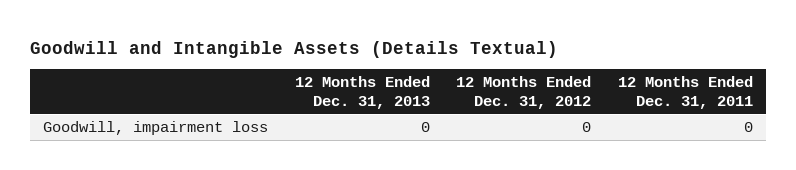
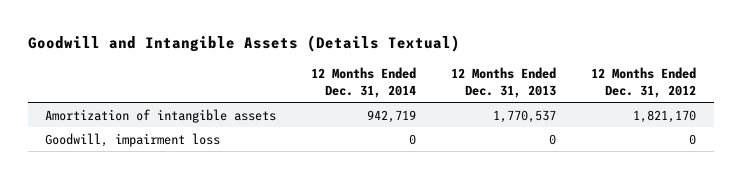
[617,75,753,110] 12 Months Ended Dec. 31, 2011 -> none
none -> [311,67,417,98] 12 Months Ended Dec. 31, 2014
none -> [45,108,277,123] Amortization of intangible assets

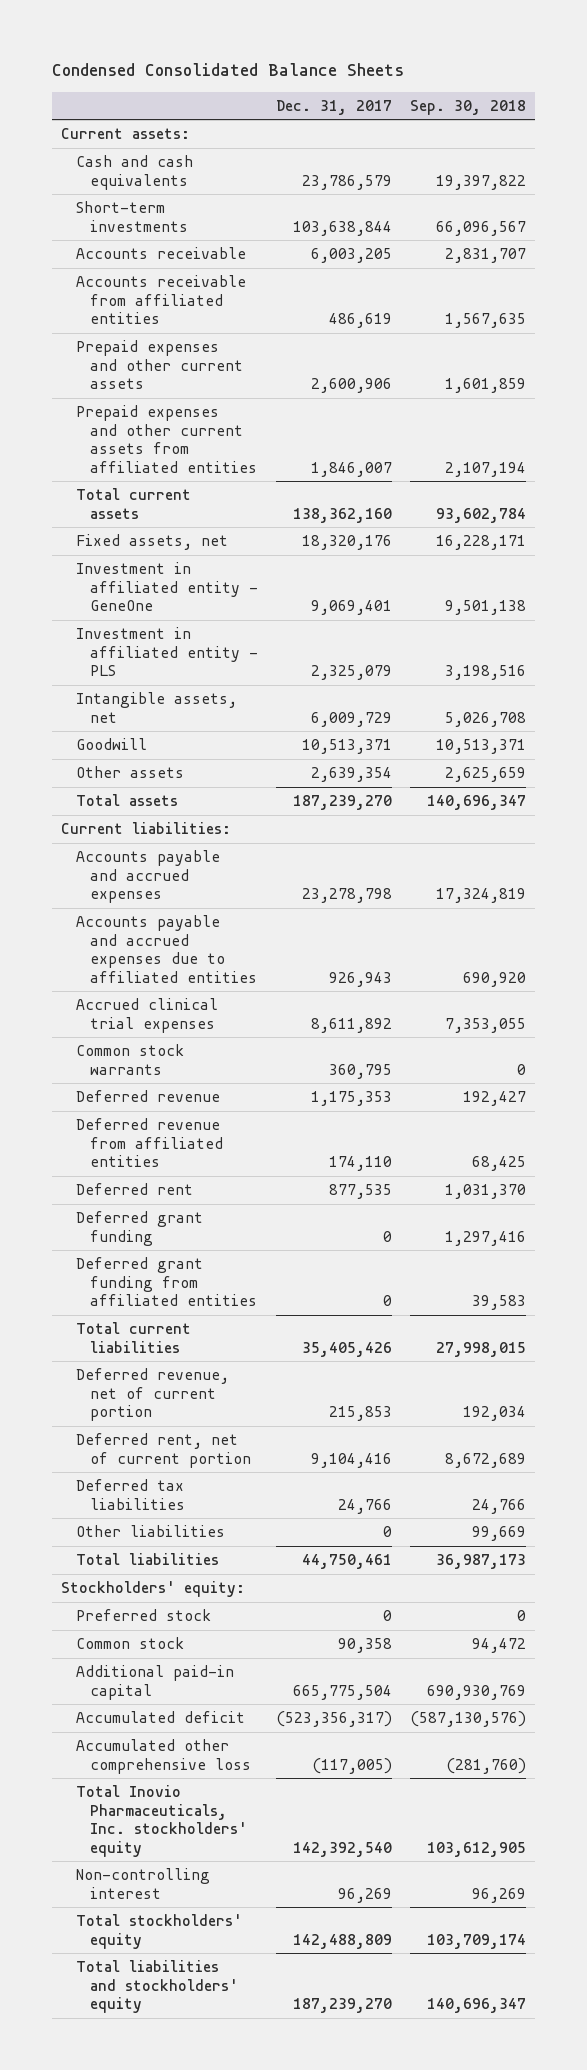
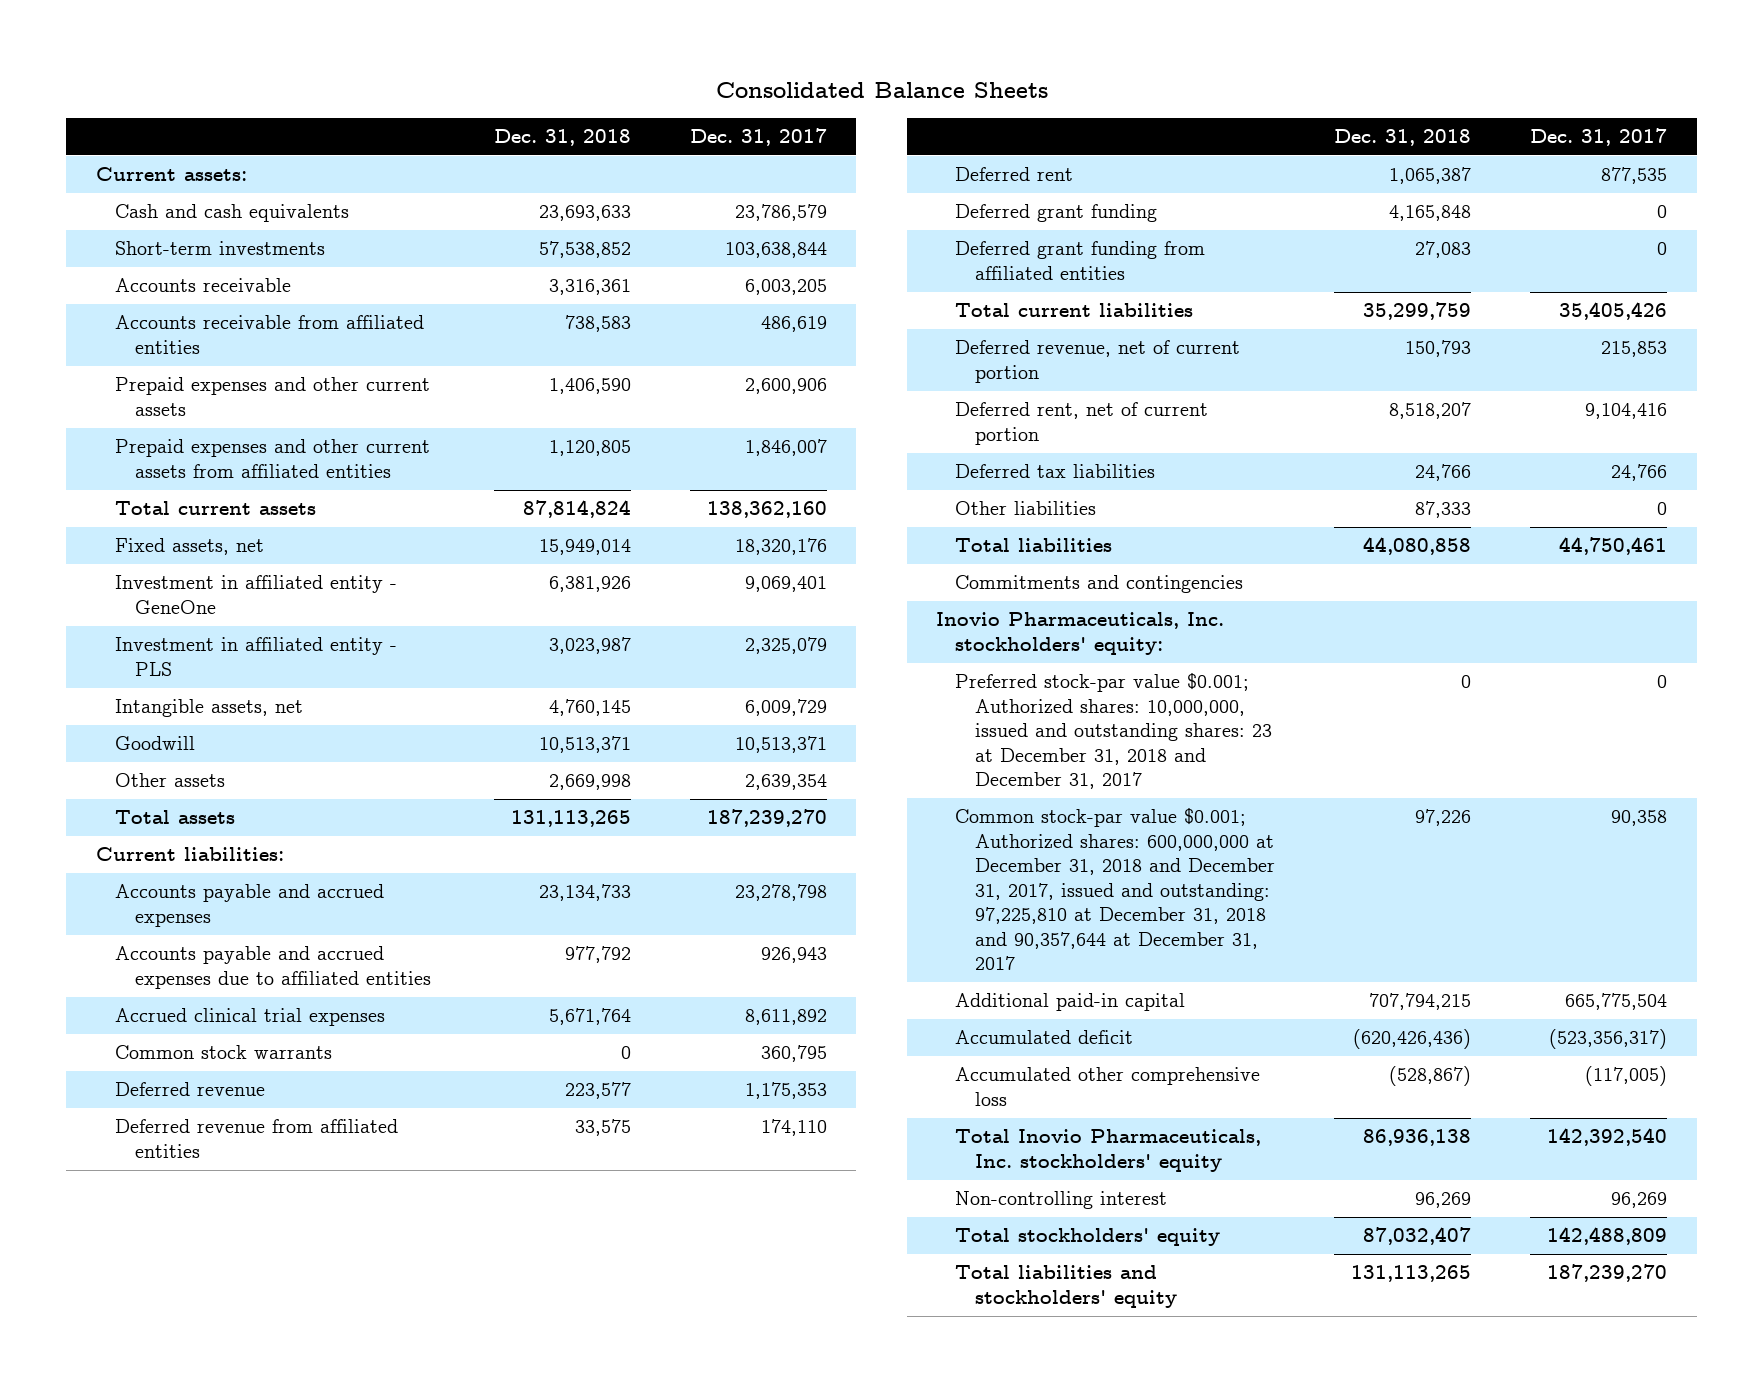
[52,63,405,77] Condensed Consolidated Balance Sheets -> [715,81,1048,98] Consolidated Balance Sheets
[410,99,527,115] Sep. 30, 2018 -> none
none -> [493,129,631,147] Dec. 31, 2018
[61,1581,246,1598] Stockholders' equity: -> none
none -> [955,575,1244,594] Commitments and contingencies
none -> [936,612,1225,655] Inovio Pharmaceuticals, Inc. stockholders' equity:
[75,1609,211,1622] Preferred stock -> [955,673,1272,790] Preferred stock-par value $0.001; Authorized shares: 10,000,000, issued and outstanding shares: 23 at December 31, 2018 and December 31, 2017
[75,1637,184,1650] Common stock -> [955,808,1275,971] Common stock-par value $0.001; Authorized shares: 600,000,000 at December 31, 2018 and December 31, 2017, issued and outstanding: 97,225,810 at December 31, 2018 and 90,357,644 at December 31, 2017

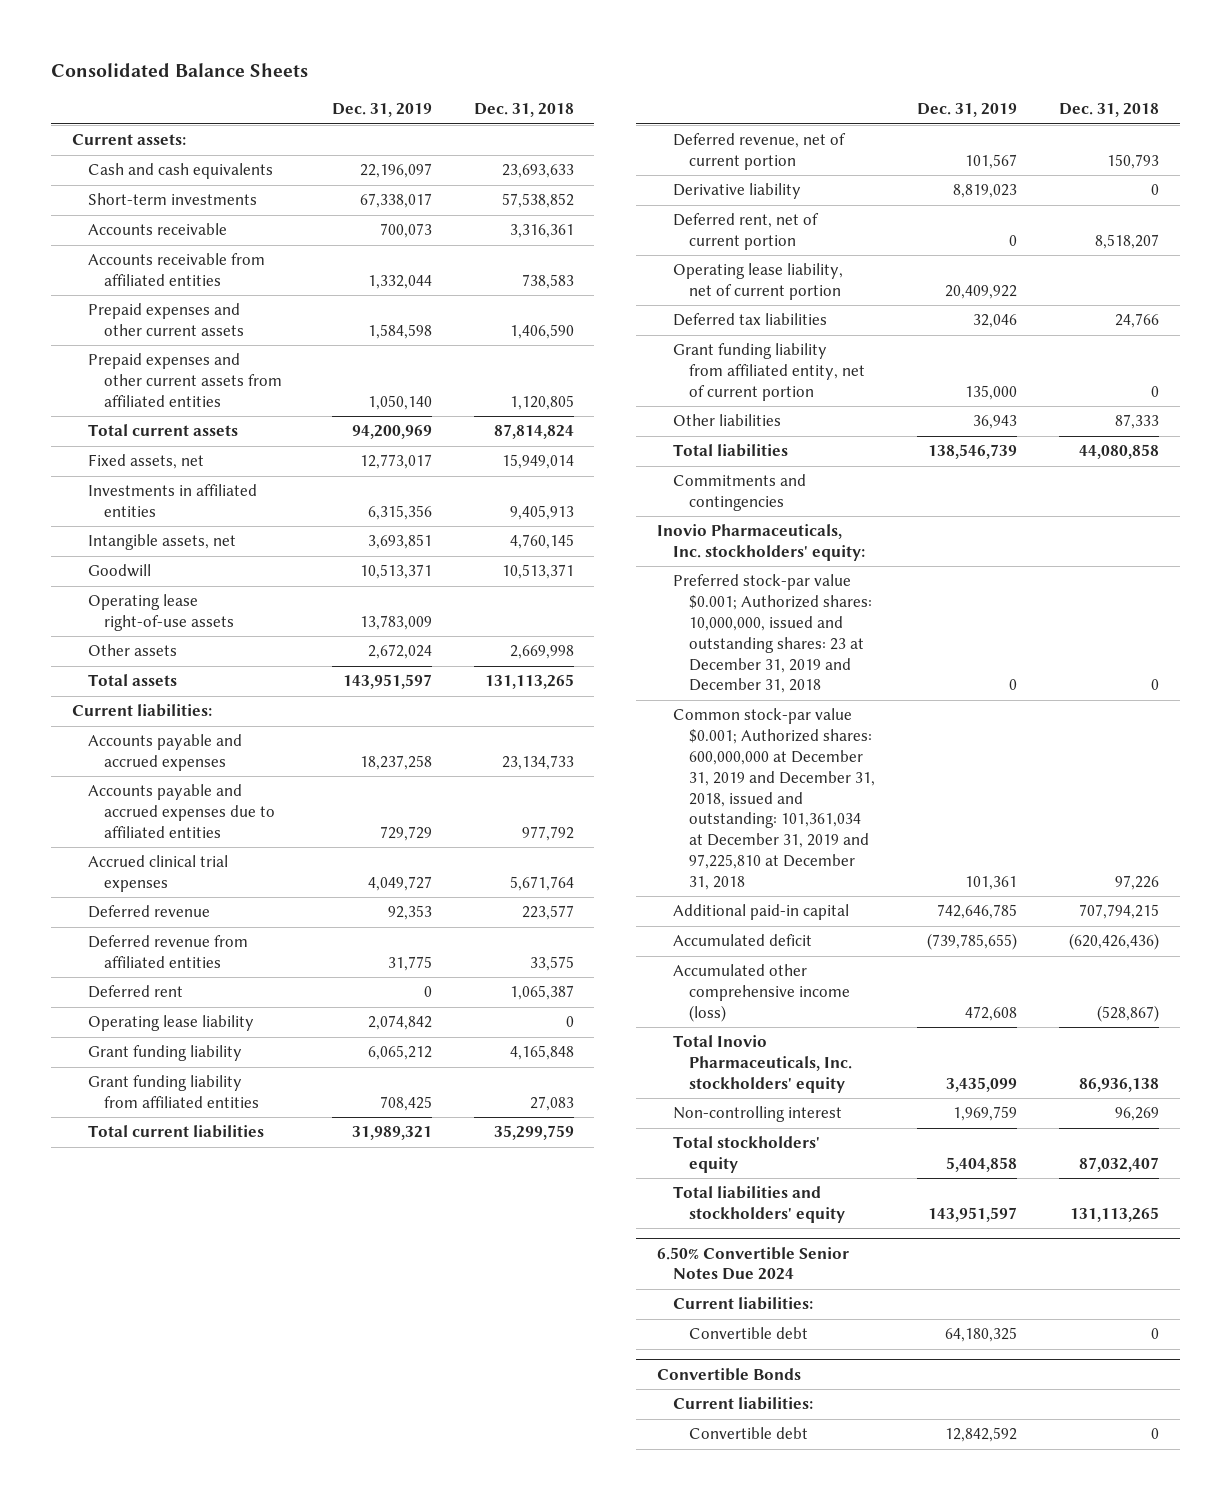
[689,128,827,147] Dec. 31, 2017 -> none
none -> [331,103,432,118] Dec. 31, 2019
[115,575,398,614] Investment in affiliated entity - GeneOne -> none
[115,637,398,676] Investment in affiliated entity - PLS -> [88,484,258,518] Investments in affiliated entities
[548,637,631,655] 3,023,987 -> [509,505,574,521] 9,405,913
none -> [88,594,235,632] Operating lease right-of-use assets
[115,1045,333,1060] Common stock warrants -> none
none -> [88,1015,255,1032] Operating lease liability
[955,204,1158,223] Deferred grant funding -> [88,1045,243,1062] Grant funding liability
[955,241,1206,280] Deferred grant funding from affiliated entities -> [88,1075,260,1109] Grant funding liability from affiliated entities
none -> [673,183,802,200] Derivative liability
none -> [673,263,844,301] Operating lease liability, net of current portion
none -> [673,343,866,401] Grant funding liability from affiliated entity, net of current portion
[955,673,1272,790] Preferred stock-par value $0.001; Authorized shares: 10,000,000, issued and outstanding shares: 23 at December 31, 2018 and December 31, 2017 -> [673,574,873,694] Preferred stock-par value $0.001; Authorized shares: 10,000,000, issued and outstanding shares: 23 at December 31, 2019 and December 31, 2018
[955,808,1275,971] Common stock-par value $0.001; Authorized shares: 600,000,000 at December 31, 2018 and December 31, 2017, issued and outstanding: 97,225,810 at December 31, 2018 and 90,357,644 at December 31, 2017 -> [673,708,876,890] Common stock-par value $0.001; Authorized shares: 600,000,000 at December 31, 2019 and December 31, 2018, issued and outstanding: 101,361,034 at December 31, 2019 and 97,225,810 at December 31, 2018
[955,1067,1261,1106] Accumulated other comprehensive loss -> [673,964,851,1022] Accumulated other comprehensive income (loss)
none -> [657,1246,850,1281] 6.50% Convertible Senior Notes Due 2024
none -> [673,1297,814,1311] Current liabilities:
none -> [689,1327,809,1340] Convertible debt
none -> [657,1367,802,1381] Convertible Bonds
none -> [673,1397,814,1411] Current liabilities:
none -> [689,1427,809,1440] Convertible debt

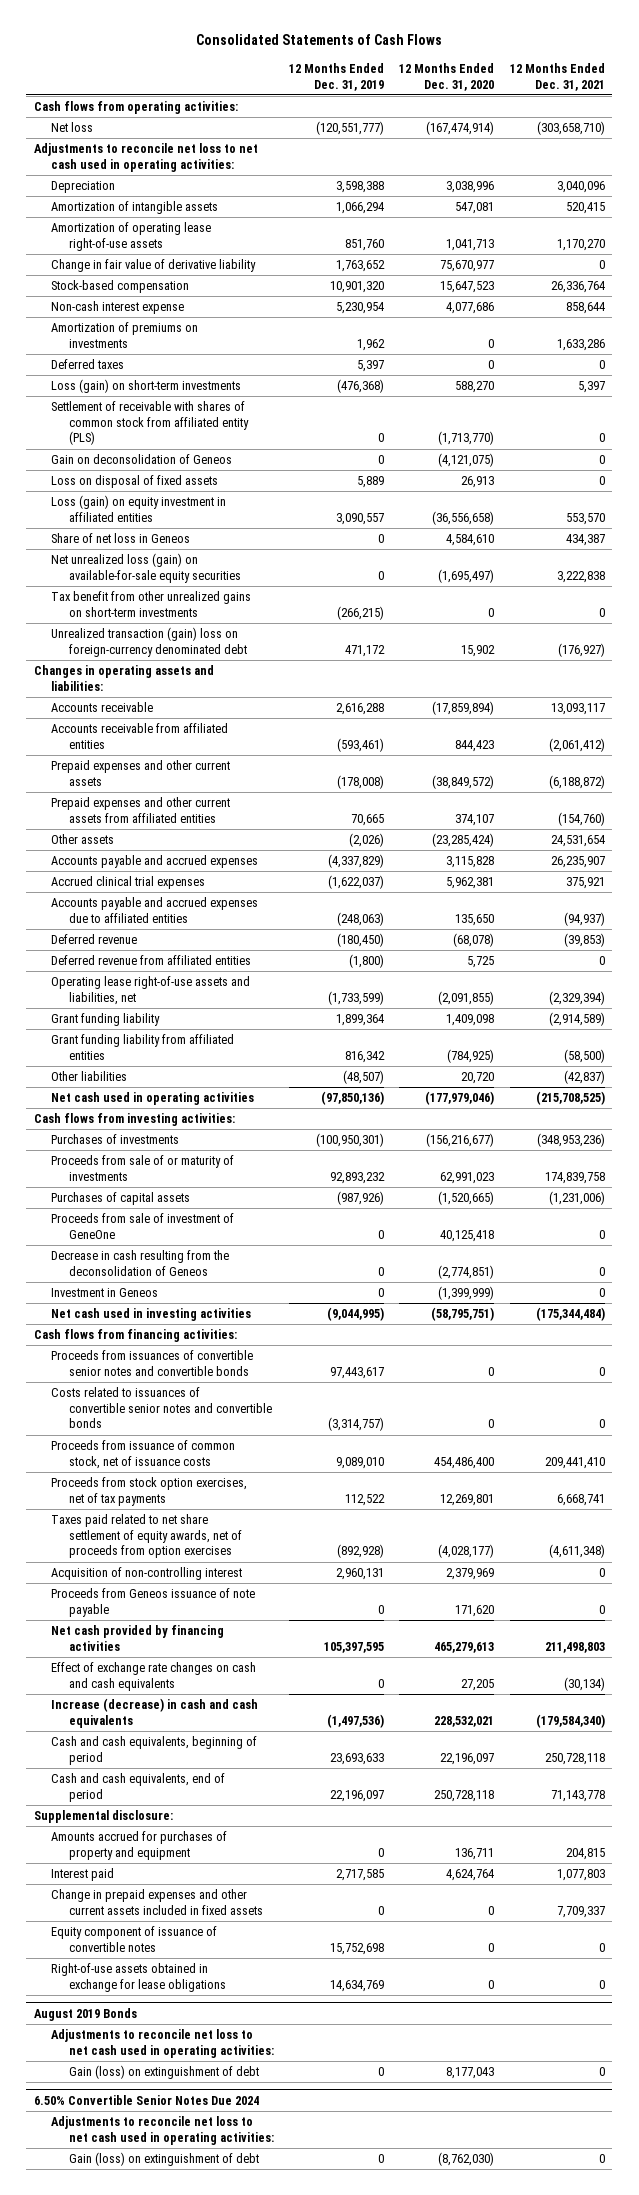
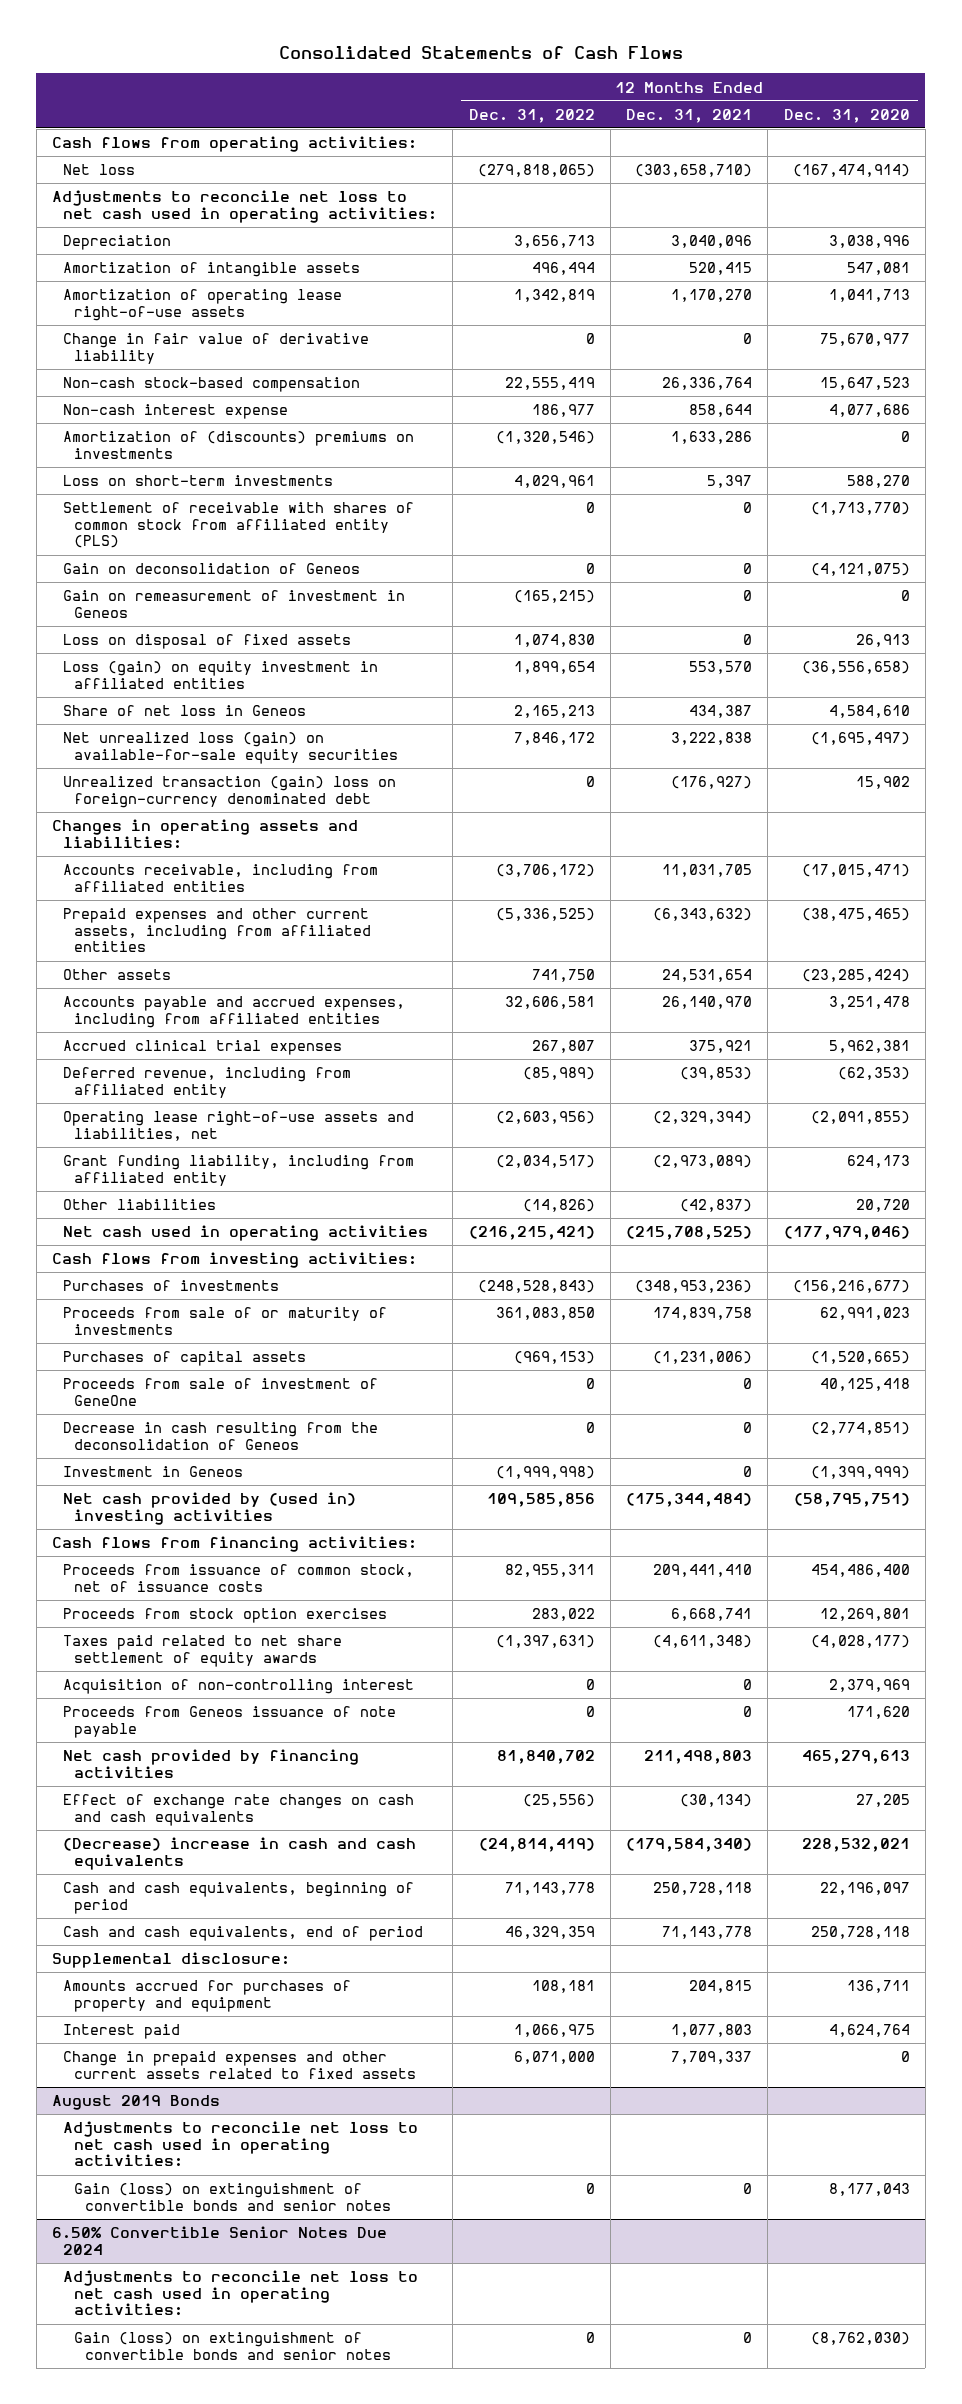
[288,62,384,91] 12 Months Ended Dec. 31, 2019 -> none
none -> [468,108,595,123] Dec. 31, 2022
[51,280,190,294] Stock-based compensation -> [63,377,361,393] Non-cash stock-based compensation
[51,359,125,370] Deferred taxes -> none
[51,322,199,348] Amortization of premiums on investments -> [63,431,415,459] Amortization of (discounts) premiums on investments
[51,379,242,394] Loss (gain) on short-term investments -> [63,475,334,487] Loss on short-term investments
none -> [63,590,406,618] Gain on remeasurement of investment in Geneos
[51,591,252,617] Tax benefit from other unrealized gains on short-term investments -> none
[51,723,229,749] Accounts receivable from affiliated entities -> none
[51,797,231,823] Prepaid expenses and other current assets from affiliated entities -> none
[51,702,154,713] Accounts receivable -> [63,864,379,892] Accounts receivable, including from affiliated entities
[432,701,495,716] (17,859,894) -> [801,864,910,878] (17,015,471)
[550,703,605,716] 13,093,117 -> [662,864,753,878] 11,031,705
[51,760,231,786] Prepaid expenses and other current assets -> [63,908,372,953] Prepaid expenses and other current assets, including from affiliated entities
[432,774,495,789] (38,849,572) -> [801,908,910,922] (38,475,465)
[548,774,605,789] (6,188,872) -> [653,908,753,922] (6,343,632)
[51,855,259,869] Accounts payable and accrued expenses -> [63,996,406,1028] Accounts payable and accrued expenses, including from affiliated entities
[446,856,495,869] 3,115,828 -> [828,996,910,1010] 3,251,478
[550,856,605,869] 26,235,907 -> [662,996,753,1010] 26,140,970
[51,897,259,923] Accounts payable and accrued expenses due to affiliated entities -> none
[51,955,252,966] Deferred revenue from affiliated entities -> none
[51,934,138,945] Deferred revenue -> [63,1067,352,1098] Deferred revenue, including from affiliated entity
[453,933,495,948] (68,078) -> [837,1067,910,1081] (62,353)
[51,1034,235,1060] Grant funding liability from affiliated entities -> none
[51,1013,161,1027] Grant funding liability -> [63,1155,415,1186] Grant funding liability, including from affiliated entity
[446,1014,495,1027] 1,409,098 -> [846,1155,910,1169] 624,173
[548,1012,605,1027] (2,914,589) -> [653,1155,753,1169] (2,973,089)
[51,1308,252,1322] Net cash used in investing activities -> [63,1492,357,1525] Net cash provided by (used in) investing activities
[51,1350,254,1376] Proceeds from issuances of convertible senior notes and convertible bonds -> none
[51,1387,272,1429] Costs related to issuances of convertible senior notes and convertible bonds -> none
[51,1477,248,1506] Proceeds from stock option exercises, net of tax payments -> [63,1608,388,1624] Proceeds from stock option exercises
[51,1514,242,1559] Taxes paid related to net share settlement of equity awards, net of proceeds from option exercises -> [63,1635,343,1667] Taxes paid related to net share settlement of equity awards
[51,1698,259,1728] Increase (decrease) in cash and cash equivalents -> [63,1837,417,1870] (Decrease) increase in cash and cash equivalents
[51,1926,218,1952] Equity component of issuance of convertible notes -> none
[51,1963,226,1992] Right-of-use assets obtained in exchange for lease obligations -> none
[51,1889,263,1915] Change in prepaid expenses and other current assets included in fixed assets -> [63,2051,417,2079] Change in prepaid expenses and other current assets related to fixed assets
[68,2065,259,2080] Gain (loss) on extinguishment of debt -> [74,2183,392,2211] Gain (loss) on extinguishment of convertible bonds and senior notes
[68,2152,259,2167] Gain (loss) on extinguishment of debt -> [74,2332,392,2360] Gain (loss) on extinguishment of convertible bonds and senior notes

